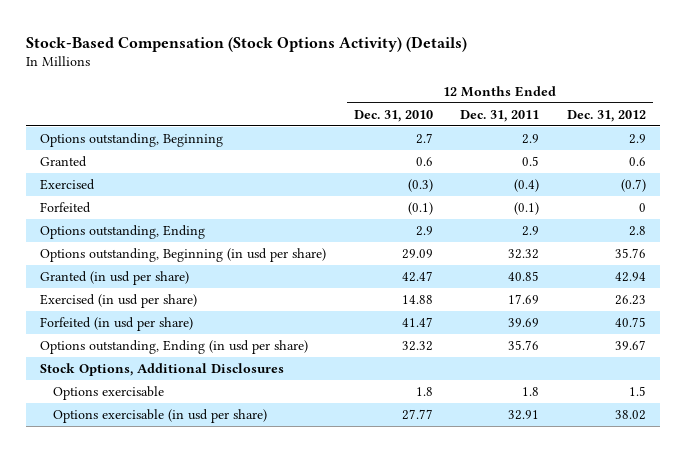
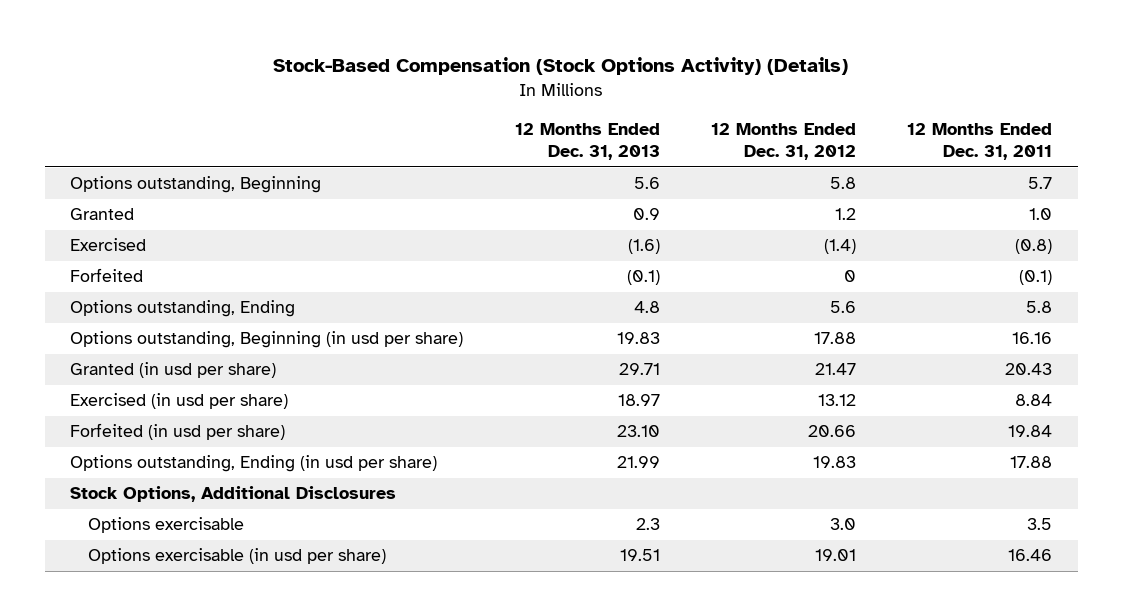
[353,109,433,122] Dec. 31, 2010 -> none
none -> [514,122,660,161] 12 Months Ended Dec. 31, 2013
[522,133,540,144] 2.9 -> [1027,177,1052,190] 5.7
[628,133,646,144] 2.9 -> [829,177,856,190] 5.8
[522,155,540,166] 0.5 -> [1028,208,1052,221] 1.0
[628,156,646,166] 0.6 -> [834,208,856,221] 1.2
[514,178,540,192] (0.4) -> [1014,239,1052,255] (0.8)
[620,178,646,192] (0.7) -> [823,239,856,255] (1.4)
[522,225,540,236] 2.9 -> [1025,301,1052,314] 5.8
[628,225,646,236] 2.8 -> [829,301,856,314] 5.6
[508,248,540,259] 32.32 -> [1011,332,1052,345] 16.16
[614,247,646,258] 35.76 -> [813,332,856,345] 17.88
[508,270,540,281] 40.85 -> [1004,363,1052,376] 20.43
[614,271,646,282] 42.94 -> [814,363,856,376] 21.47
[508,293,540,304] 17.69 -> [1014,394,1052,407] 8.84
[614,294,646,305] 26.23 -> [817,394,856,407] 13.12
[508,317,540,327] 39.69 -> [1007,425,1052,438] 19.84
[614,316,646,327] 40.75 -> [807,425,856,438] 20.66
[508,339,540,350] 35.76 -> [1009,456,1052,469] 17.88
[614,339,646,350] 39.67 -> [812,456,856,469] 19.83
[522,386,540,396] 1.8 -> [1026,518,1052,531] 3.5
[628,385,646,396] 1.5 -> [829,518,856,531] 3.0
[508,409,540,420] 32.91 -> [1007,549,1052,562] 16.46
[614,409,646,420] 38.02 -> [814,549,856,562] 19.01

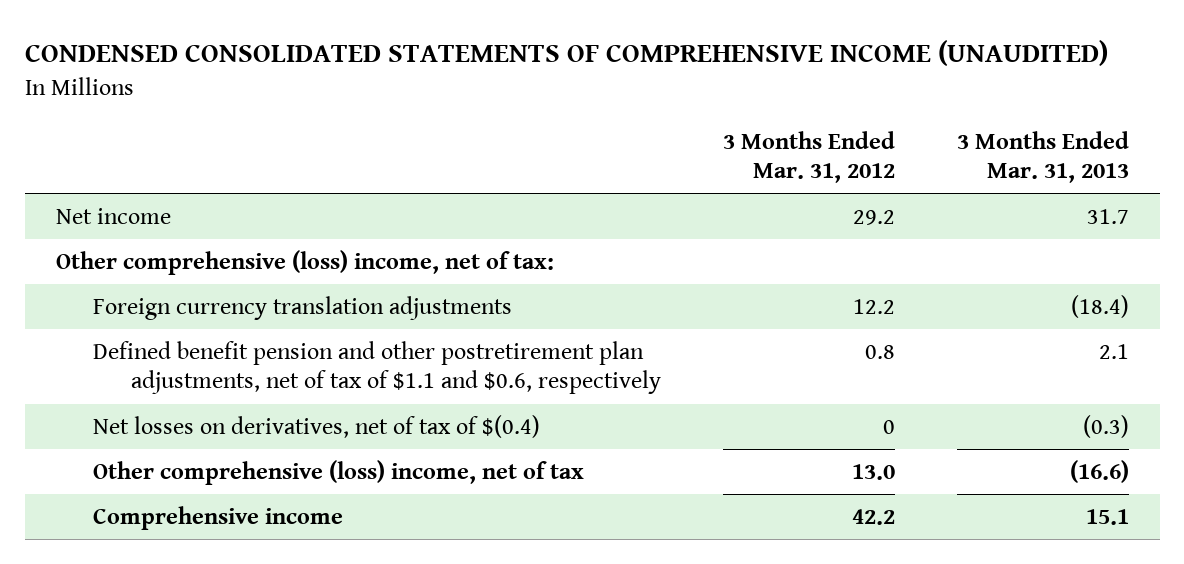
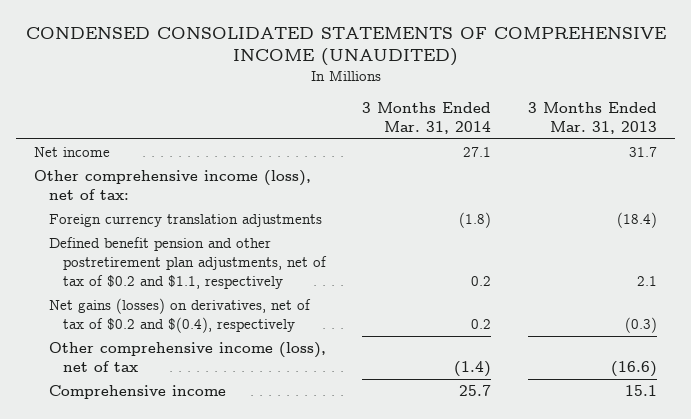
[722,130,895,184] 3 Months Ended Mar. 31, 2012 -> none
none -> [362,102,492,134] 3 Months Ended Mar. 31, 2014
[55,250,554,276] Other comprehensive (loss) income, net of tax: -> [34,170,312,201] Other comprehensive income (loss), net of tax:
[93,341,661,395] Defined benefit pension and other postretirement plan adjustments, net of tax of $1.1 and $0.6, respectively -> [48,237,327,289] Defined benefit pension and other postretirement plan adjustments, net of tax of $0.2 and $1.1, respectively
[93,415,541,439] Net losses on derivatives, net of tax of $(0.4) -> [48,298,311,334] Net gains (losses) on derivatives, net of tax of $0.2 and $(0.4), respectively
[93,460,585,486] Other comprehensive (loss) income, net of tax -> [48,342,326,373] Other comprehensive income (loss), net of tax

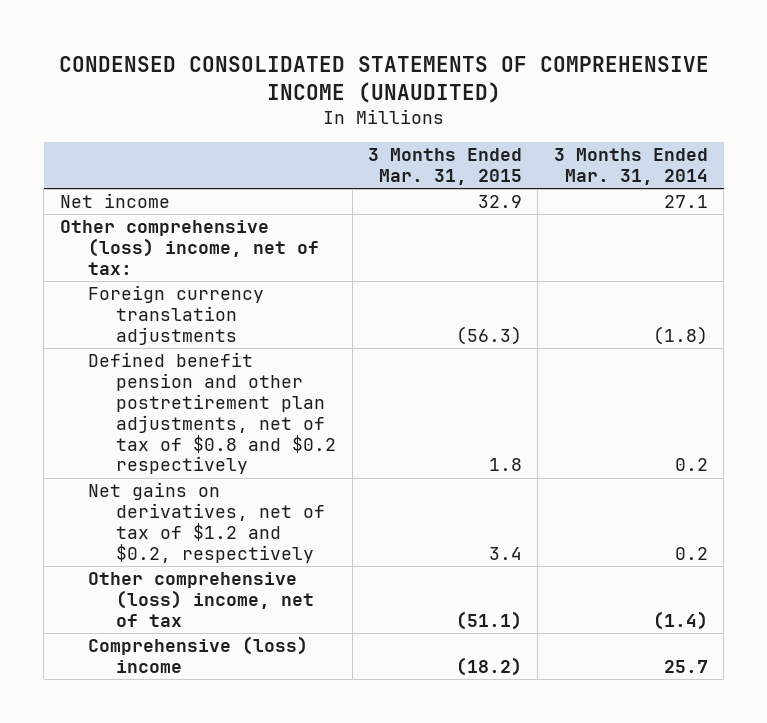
[527,102,657,134] 3 Months Ended Mar. 31, 2013 -> none
none -> [368,148,523,186] 3 Months Ended Mar. 31, 2015
[34,170,312,201] Other comprehensive income (loss), net of tax: -> [59,220,320,275] Other comprehensive (loss) income, net of tax:
[48,237,327,289] Defined benefit pension and other postretirement plan adjustments, net of tax of $0.2 and $1.1, respectively -> [88,352,337,475] Defined benefit pension and other postretirement plan adjustments, net of tax of $0.8 and $0.2 respectively
[48,298,311,334] Net gains (losses) on derivatives, net of tax of $0.2 and $(0.4), respectively -> [88,482,326,563] Net gains on derivatives, net of tax of $1.2 and $0.2, respectively
[48,342,326,373] Other comprehensive income (loss), net of tax -> [88,572,315,627] Other comprehensive (loss) income, net of tax
[48,385,226,400] Comprehensive income -> [88,636,309,674] Comprehensive (loss) income

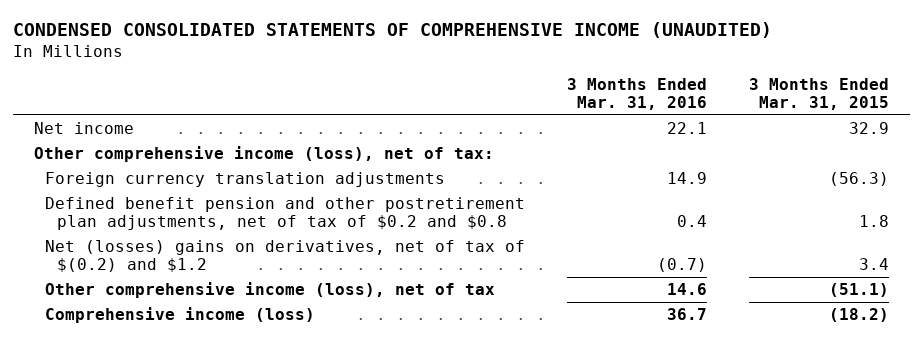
[553,148,708,186] 3 Months Ended Mar. 31, 2014 -> none
none -> [567,78,708,111] 3 Months Ended Mar. 31, 2016
[59,220,320,275] Other comprehensive (loss) income, net of tax: -> [33,146,494,163] Other comprehensive income (loss), net of tax:
[88,352,337,475] Defined benefit pension and other postretirement plan adjustments, net of tax of $0.8 and $0.2 respectively -> [45,197,526,230] Defined benefit pension and other postretirement plan adjustments, net of tax of $0.2 and $0.8
[88,482,326,563] Net gains on derivatives, net of tax of $1.2 and $0.2, respectively -> [45,240,526,272] Net (losses) gains on derivatives, net of tax of $(0.2) and $1.2
[88,572,315,627] Other comprehensive (loss) income, net of tax -> [45,282,496,299] Other comprehensive income (loss), net of tax
[88,636,309,674] Comprehensive (loss) income -> [45,307,316,324] Comprehensive income (loss)

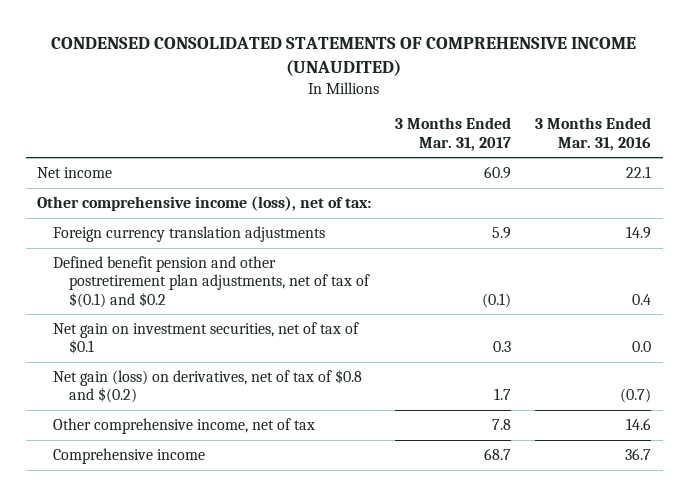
[749,78,890,111] 3 Months Ended Mar. 31, 2015 -> none
none -> [395,117,512,151] 3 Months Ended Mar. 31, 2017
[45,197,526,230] Defined benefit pension and other postretirement plan adjustments, net of tax of $0.2 and $0.8 -> [53,256,371,308] Defined benefit pension and other postretirement plan adjustments, net of tax of $(0.1) and $0.2
none -> [53,322,360,355] Net gain on investment securities, net of tax of $0.1
[45,240,526,272] Net (losses) gains on derivatives, net of tax of $(0.2) and $1.2 -> [53,369,363,404] Net gain (loss) on derivatives, net of tax of $0.8 and $(0.2)
[45,282,496,299] Other comprehensive income (loss), net of tax -> [53,418,316,435] Other comprehensive income, net of tax
[45,307,316,324] Comprehensive income (loss) -> [53,448,206,465] Comprehensive income

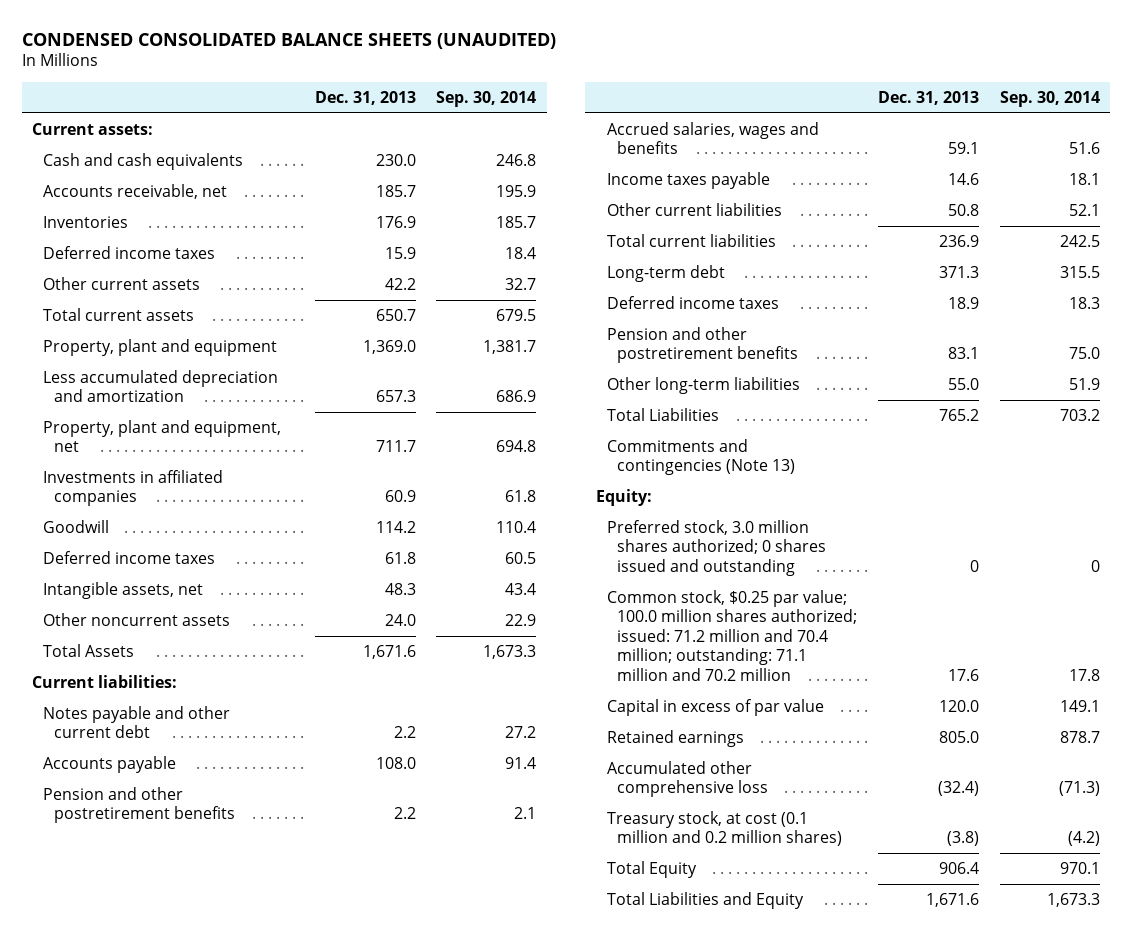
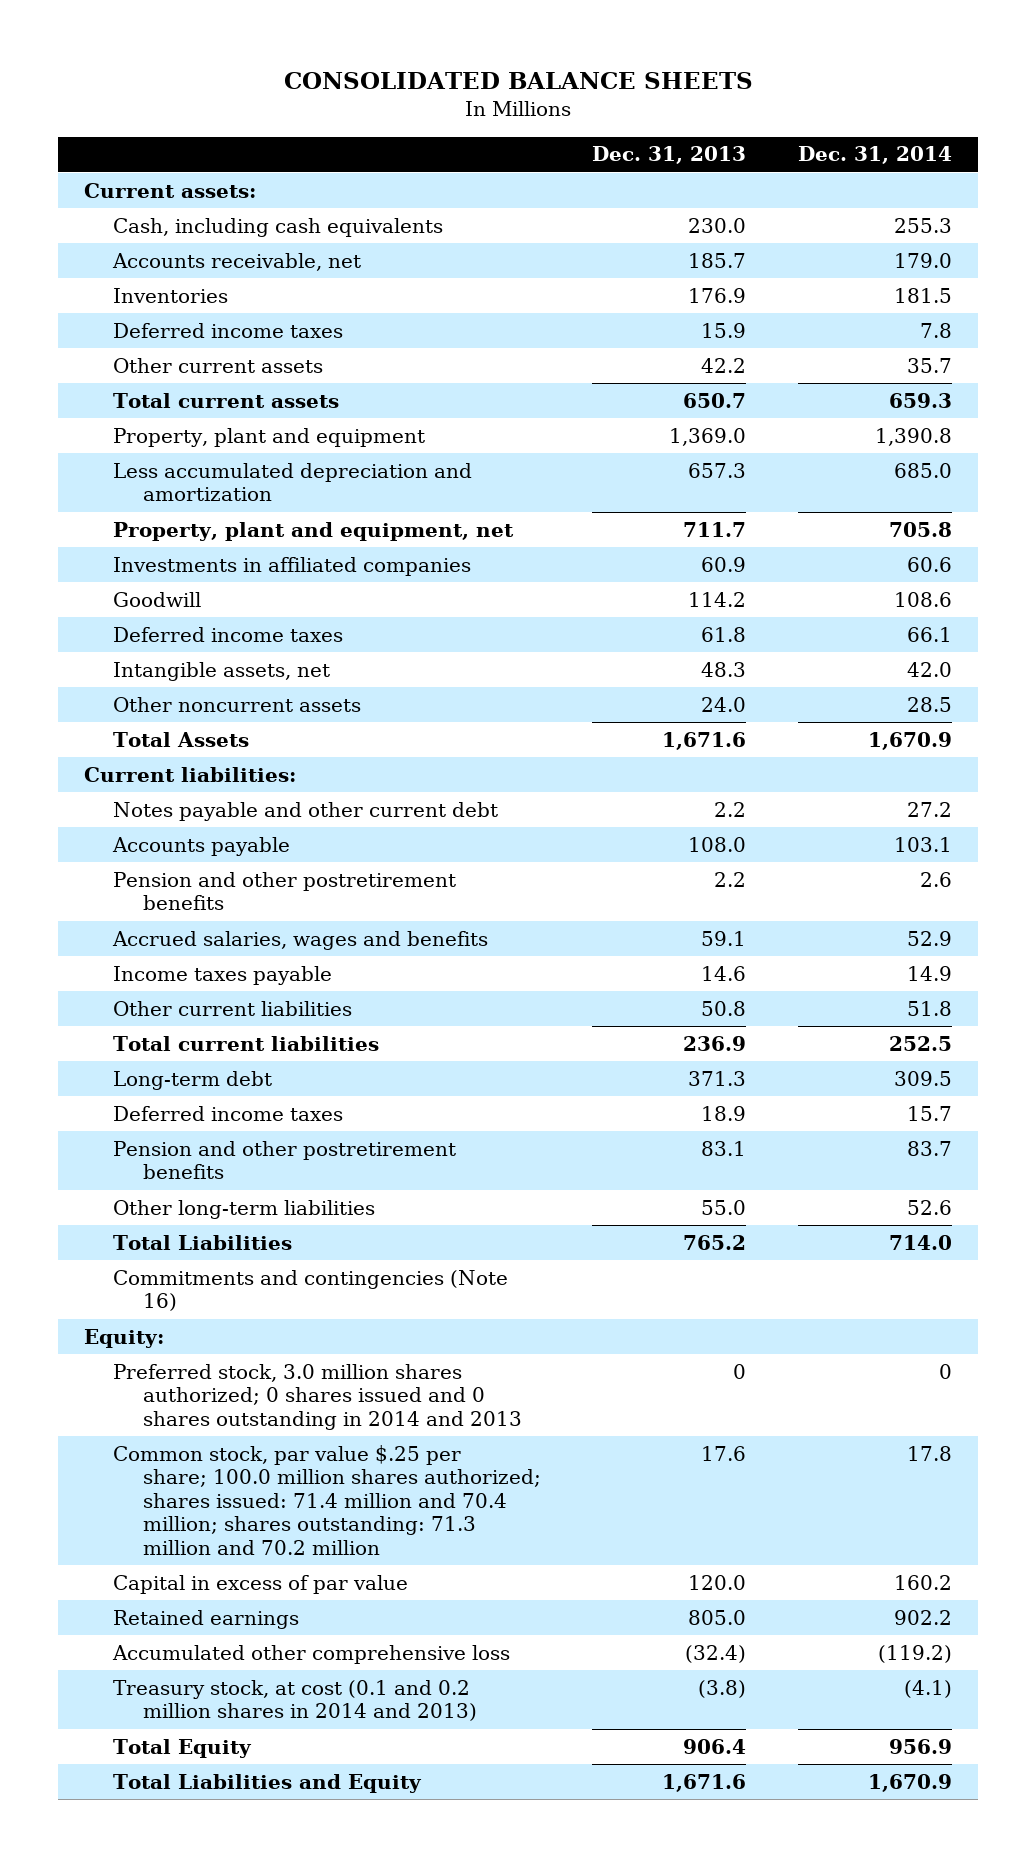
[21,32,556,49] CONDENSED CONSOLIDATED BALANCE SHEETS (UNAUDITED) -> [283,72,753,90] CONSOLIDATED BALANCE SHEETS
[436,90,537,107] Sep. 30, 2014 -> none
none -> [798,146,953,165] Dec. 31, 2014
[42,152,243,170] Cash and cash equivalents -> [113,217,444,237] Cash, including cash equivalents
[606,438,796,476] Commitments and contingencies (Note 13) -> [113,1269,509,1312] Commitments and contingencies (Note 16)
[606,519,827,576] Preferred stock, 3.0 million shares authorized; 0 shares issued and outstanding -> [113,1363,522,1430] Preferred stock, 3.0 million shares authorized; 0 shares issued and 0 shares outstanding in 2014 and 2013
[606,589,858,681] Common stock, $0.25 par value; 100.0 million shares authorized; issued: 71.2 million and 70.4 million; outstanding: 71.1 million and 70.2 million -> [113,1444,541,1555] Common stock, par value $.25 per share; 100.0 million shares authorized; shares issued: 71.4 million and 70.4 million; shares outstanding: 71.3 million and 70.2 million
[606,810,843,847] Treasury stock, at cost (0.1 million and 0.2 million shares) -> [113,1679,477,1722] Treasury stock, at cost (0.1 and 0.2 million shares in 2014 and 2013)

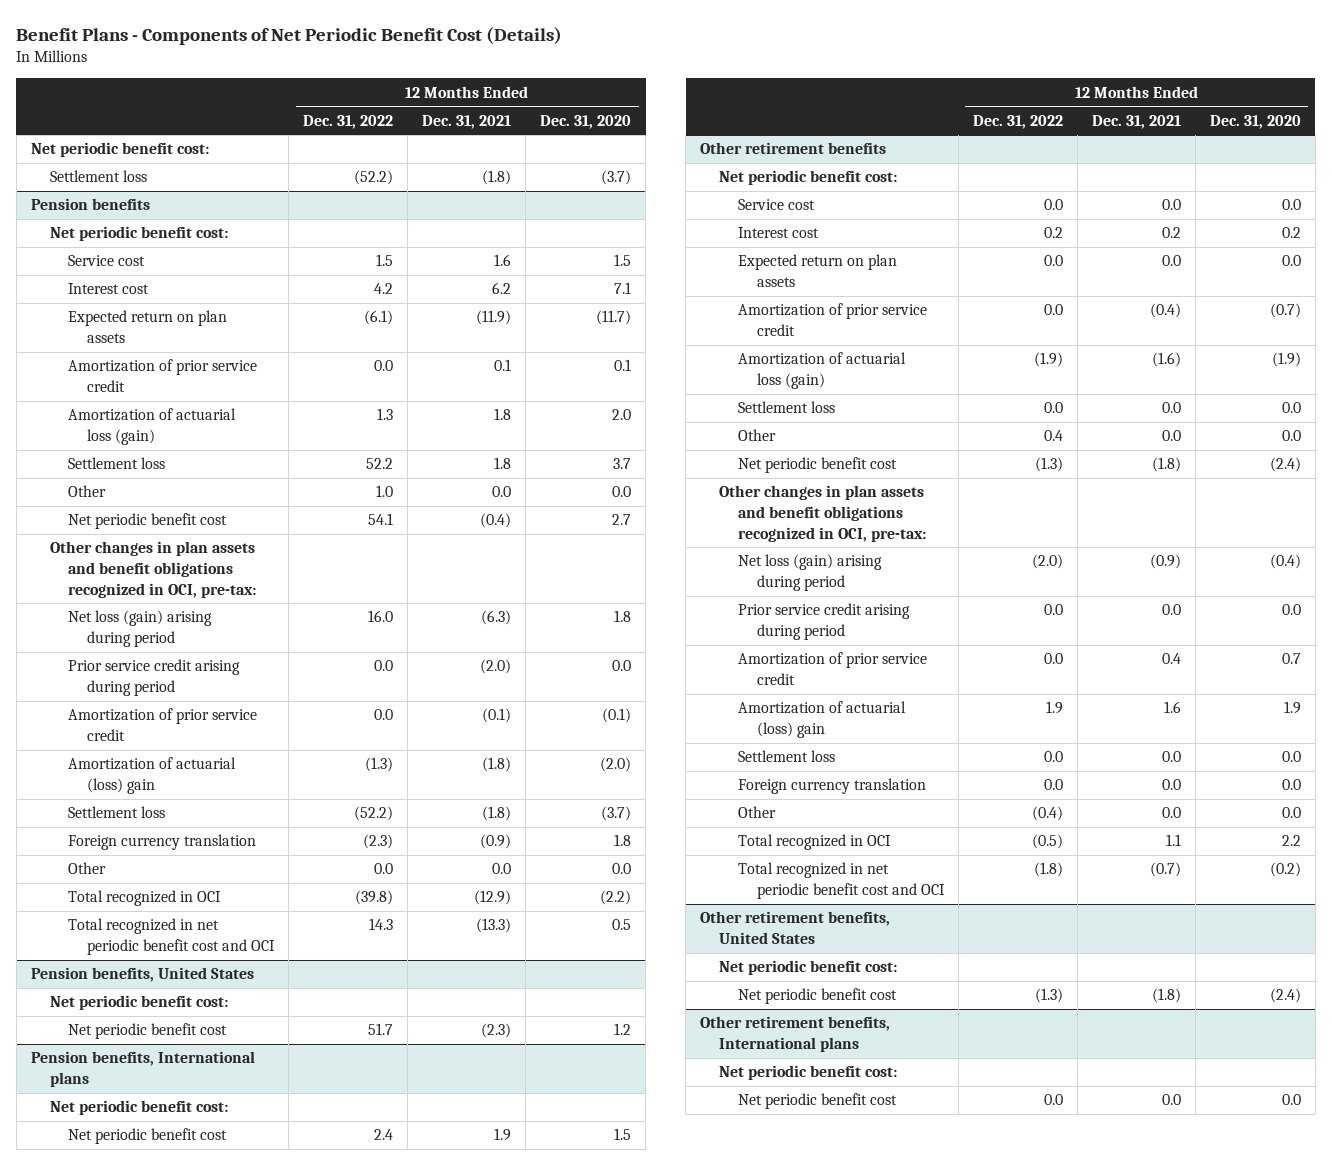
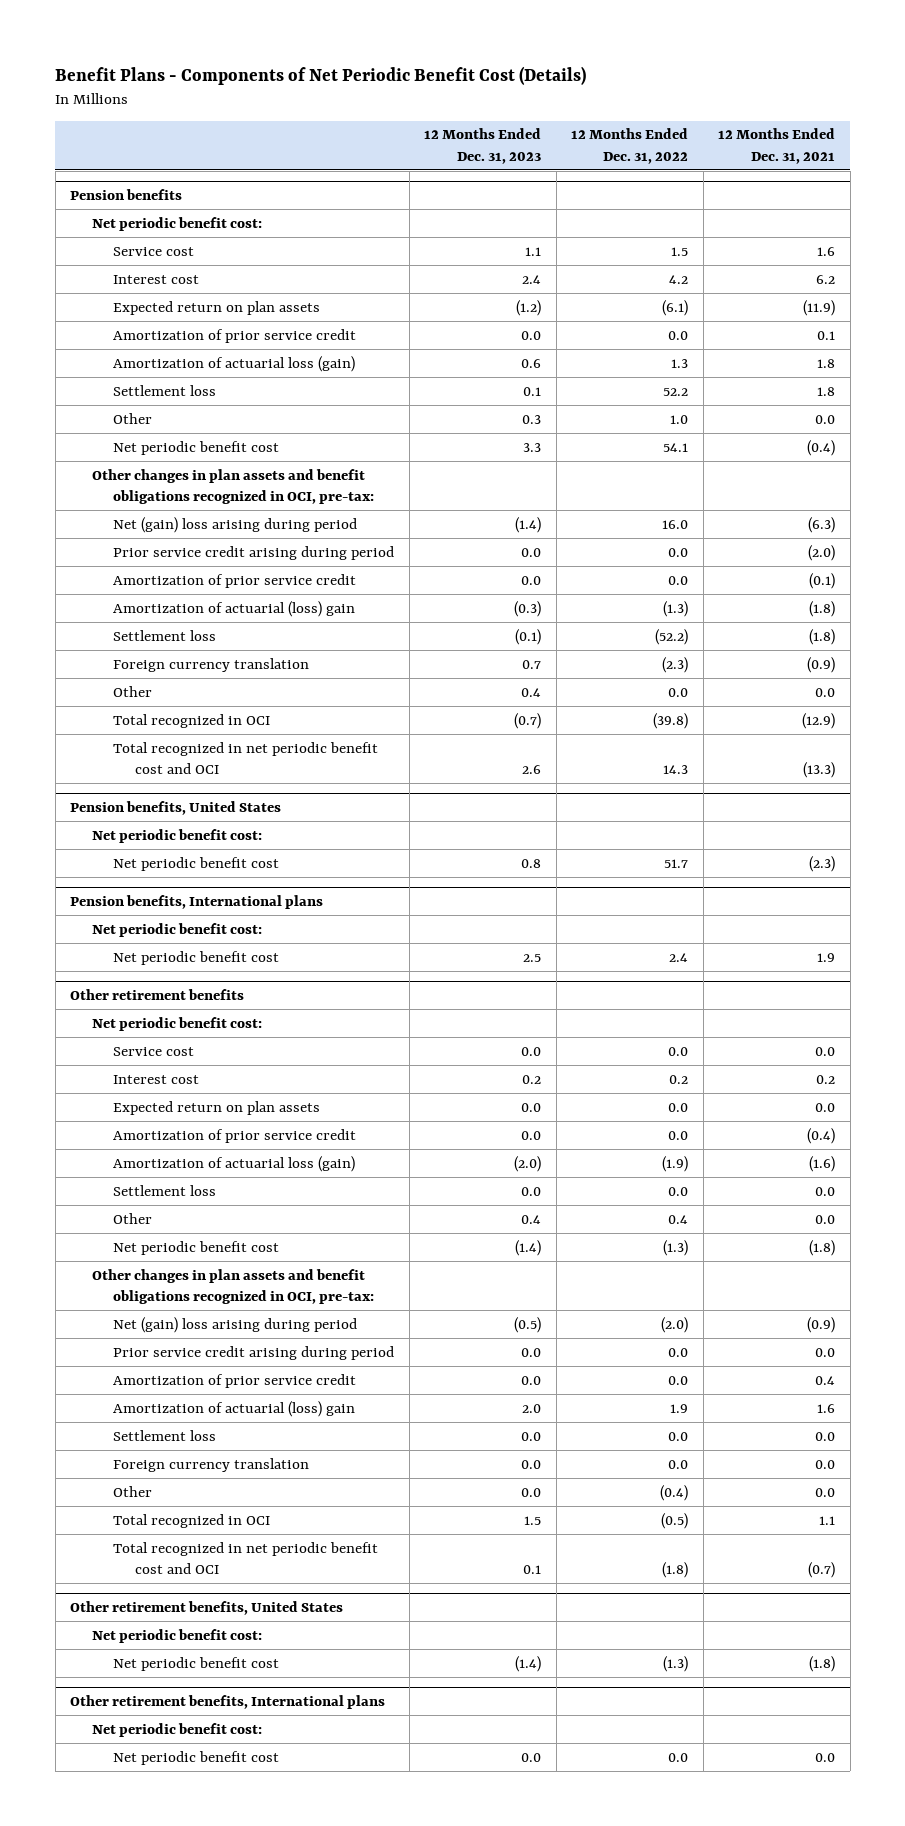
[540,114,632,129] Dec. 31, 2020 -> none
none -> [424,128,542,164] 12 Months Ended Dec. 31, 2023
[30,142,209,158] Net periodic benefit cost: -> none
[49,170,147,183] Settlement loss -> none
[68,610,213,647] Net loss (gain) arising during period -> [113,516,358,533] Net (gain) loss arising during period
[737,554,882,591] Net loss (gain) arising during period -> [113,1316,358,1333] Net (gain) loss arising during period

